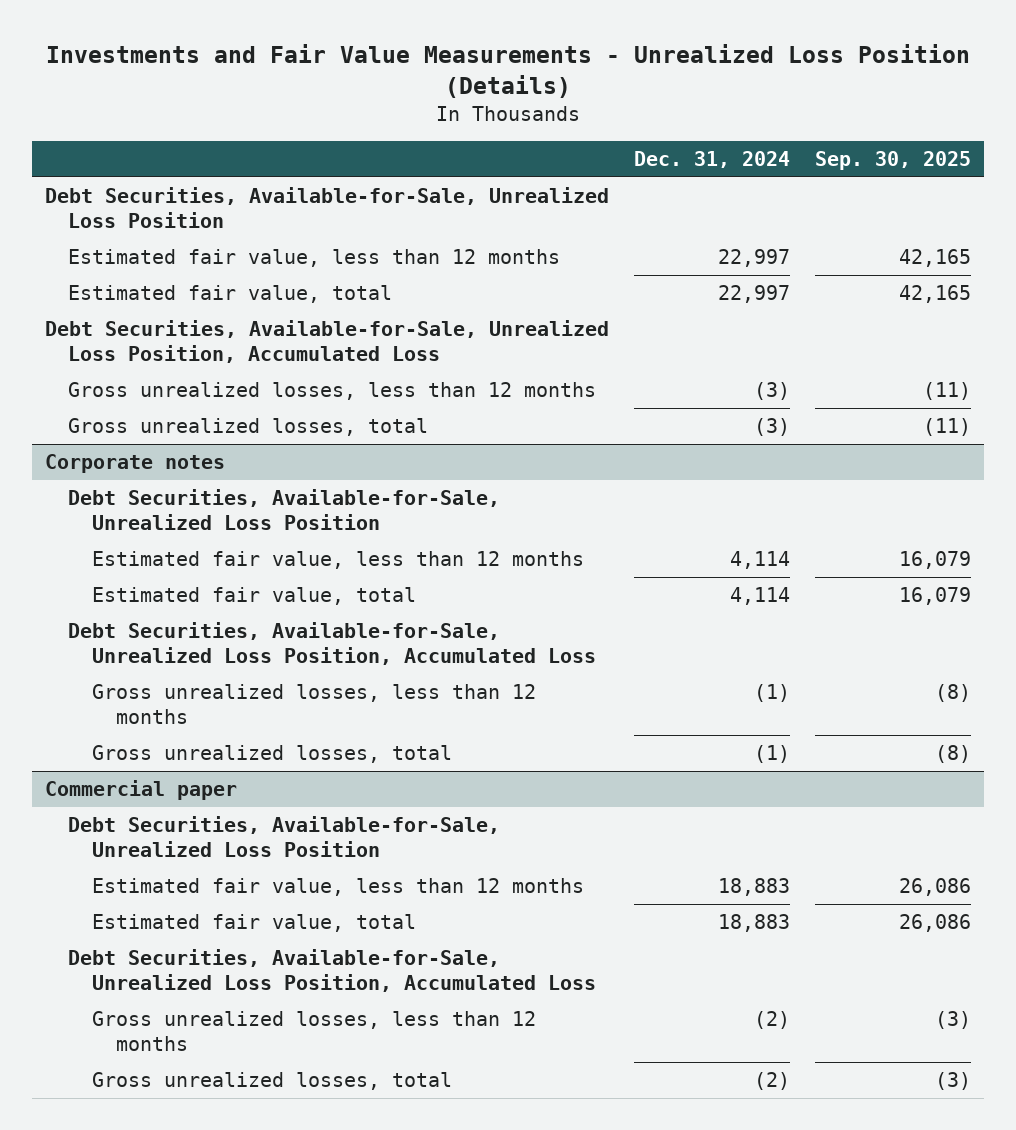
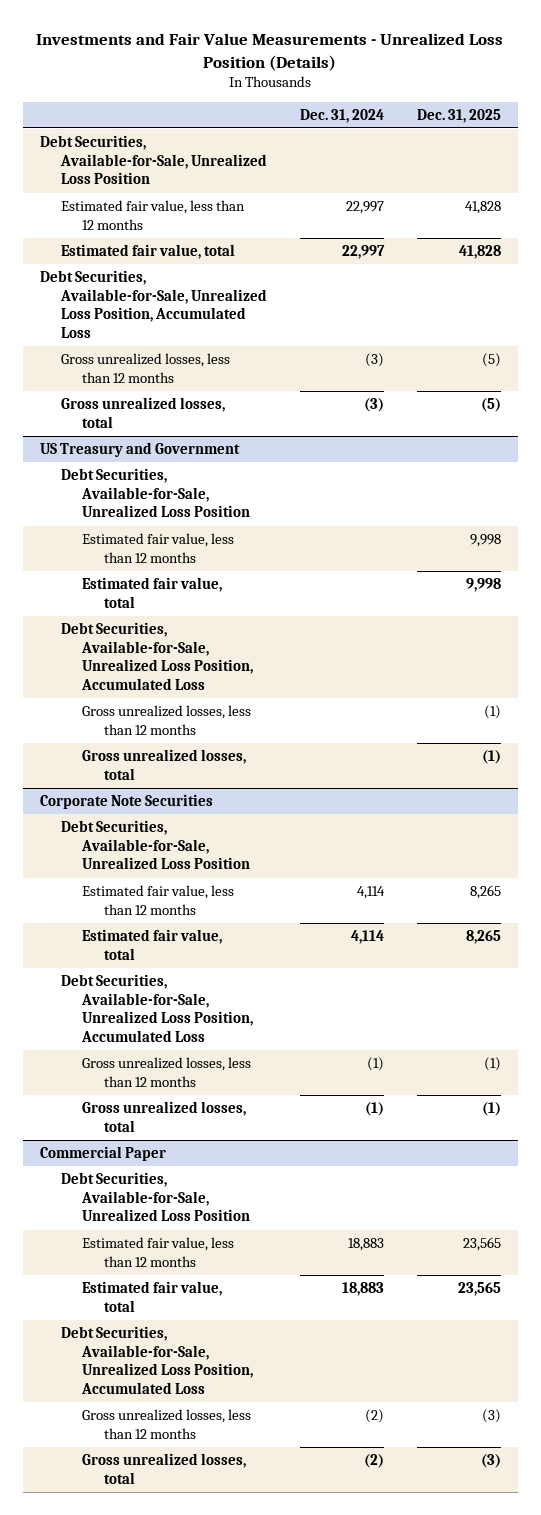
[815,151,972,171] Sep. 30, 2025 -> none
none -> [417,108,502,123] Dec. 31, 2025
[44,454,225,474] Corporate notes -> none
none -> [39,442,240,458] US Treasury and Government
none -> [82,533,235,563] Estimated fair value, less than 12 months
none -> [82,577,223,608] Estimated fair value, total
none -> [60,622,254,690] Debt Securities, Available-for-Sale, Unrealized Loss Position, Accumulated Loss
none -> [82,705,252,735] Gross unrealized losses, less than 12 months
none -> [82,749,247,780] Gross unrealized losses, total
none -> [39,794,213,810] Corporate Note Securities
none -> [60,820,251,870] Debt Securities, Available-for-Sale, Unrealized Loss Position
[44,780,237,801] Commercial paper -> [39,1146,166,1162] Commercial Paper

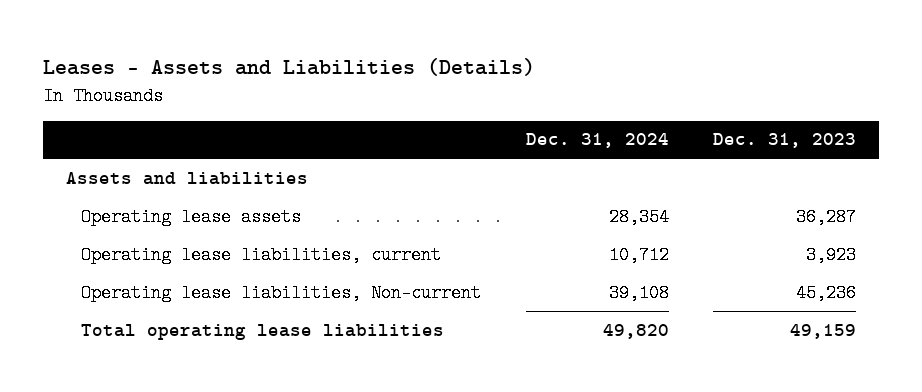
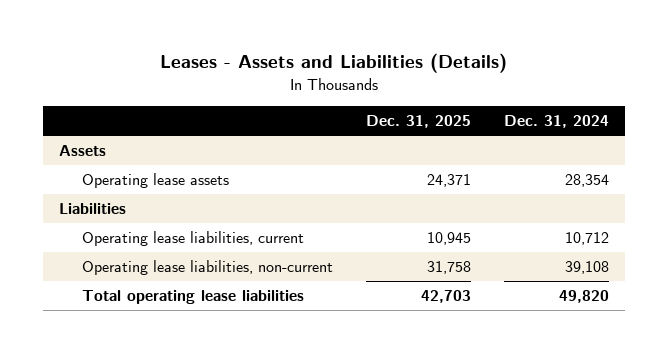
[713,133,857,149] Dec. 31, 2023 -> none
none -> [366,115,472,129] Dec. 31, 2025
[65,171,308,185] Assets and liabilities -> [59,145,107,157] Assets
none -> [59,203,127,215] Liabilities
[80,283,481,302] Operating lease liabilities, Non-current -> [82,260,334,276] Operating lease liabilities, non-current

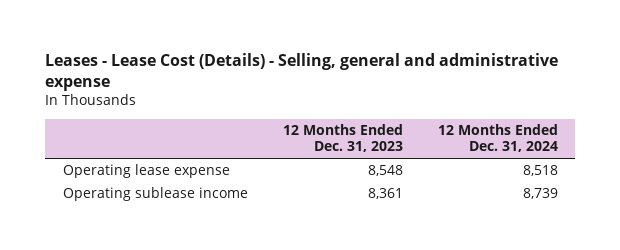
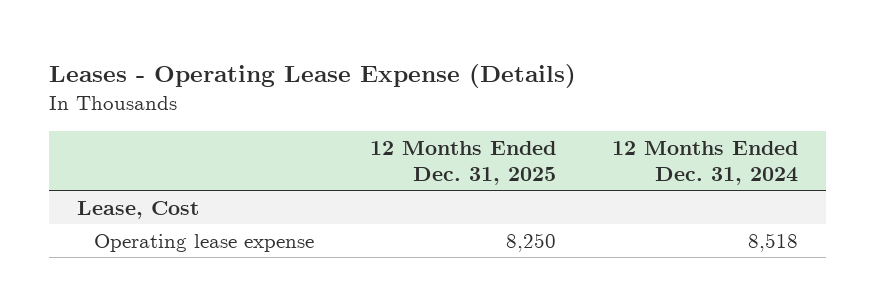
[44,52,558,91] Leases - Lease Cost (Details) - Selling, general and administrative expense -> [49,63,577,88] Leases - Operating Lease Expense (Details)
[282,123,403,153] 12 Months Ended Dec. 31, 2023 -> none
none -> [370,140,557,186] 12 Months Ended Dec. 31, 2025
none -> [77,200,200,219] Lease, Cost
[62,187,248,202] Operating sublease income -> none

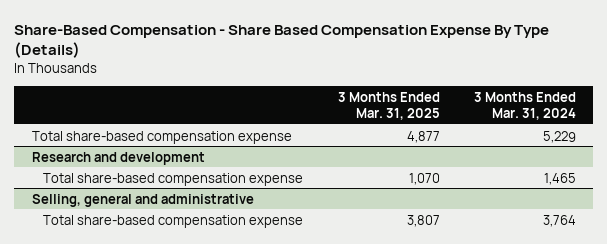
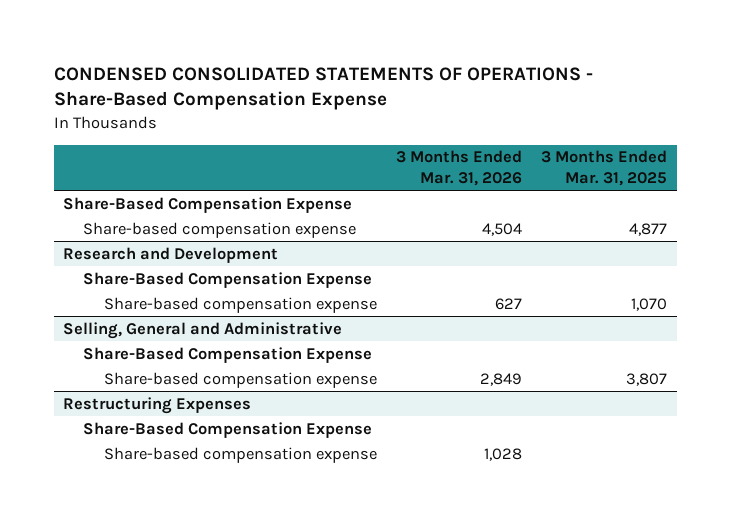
[14,24,550,59] Share-Based Compensation - Share Based Compensation Expense By Type (Details) -> [53,66,593,111] CONDENSED CONSOLIDATED STATEMENTS OF OPERATIONS - Share-Based Compensation Expense
[473,91,576,120] 3 Months Ended Mar. 31, 2024 -> none
none -> [395,150,522,186] 3 Months Ended Mar. 31, 2026
none -> [63,196,353,213] Share-Based Compensation Expense
[31,130,292,144] Total share-based compensation expense -> [83,221,357,238] Share-based compensation expense
[31,151,205,165] Research and development -> [63,246,279,263] Research and Development
none -> [83,271,373,288] Share-Based Compensation Expense
[43,172,304,186] Total share-based compensation expense -> [103,296,377,313] Share-based compensation expense
[31,193,254,207] Selling, general and administrative -> [63,321,343,339] Selling, General and Administrative
none -> [83,346,373,363] Share-Based Compensation Expense
[43,214,304,228] Total share-based compensation expense -> [103,371,377,388] Share-based compensation expense
none -> [63,396,252,414] Restructuring Expenses
none -> [83,421,373,438] Share-Based Compensation Expense
none -> [103,446,377,463] Share-based compensation expense

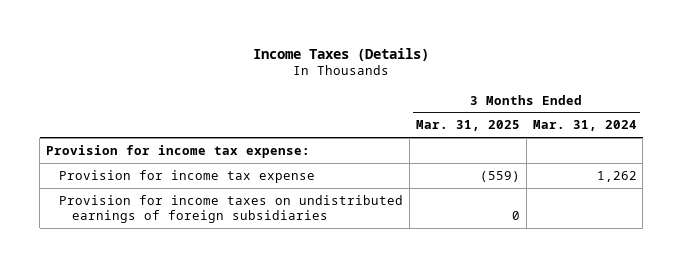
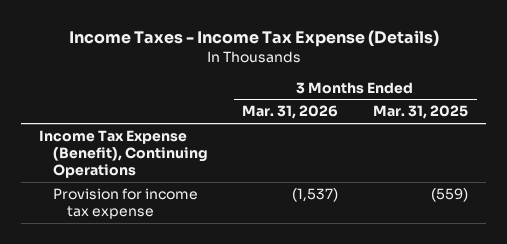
[253,47,430,61] Income Taxes (Details) -> [68,29,439,47] Income Taxes - Income Tax Expense (Details)
[532,120,637,132] Mar. 31, 2024 -> none
none -> [242,105,339,120] Mar. 31, 2026
[45,144,310,158] Provision for income tax expense: -> [38,129,208,179] Income Tax Expense (Benefit), Continuing Operations
[59,194,404,224] Provision for income taxes on undistributed earnings of foreign subsidiaries -> none

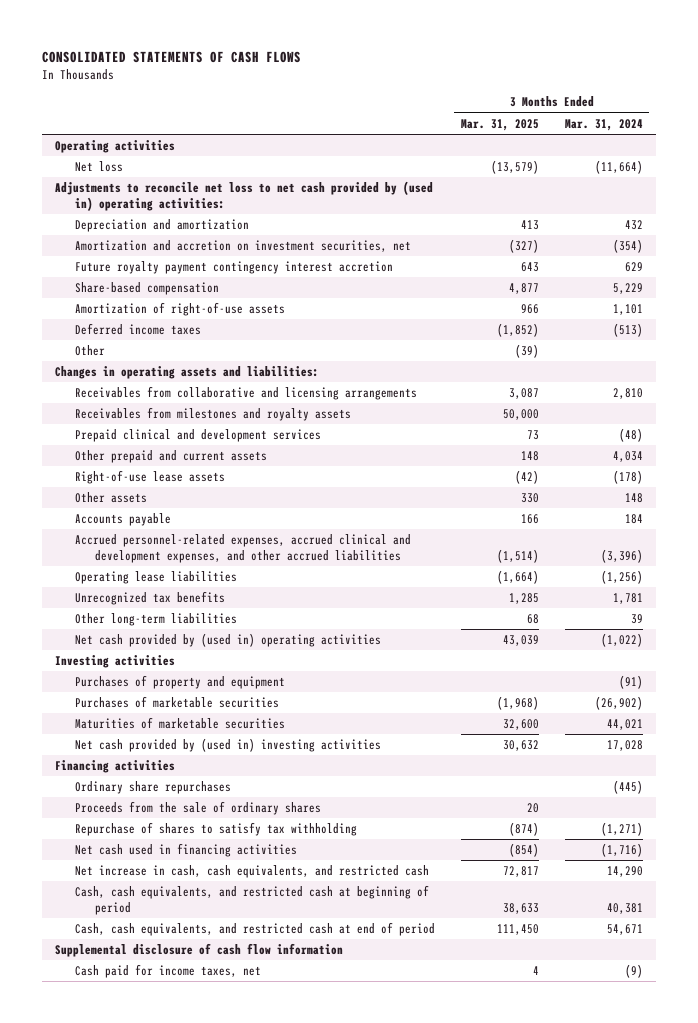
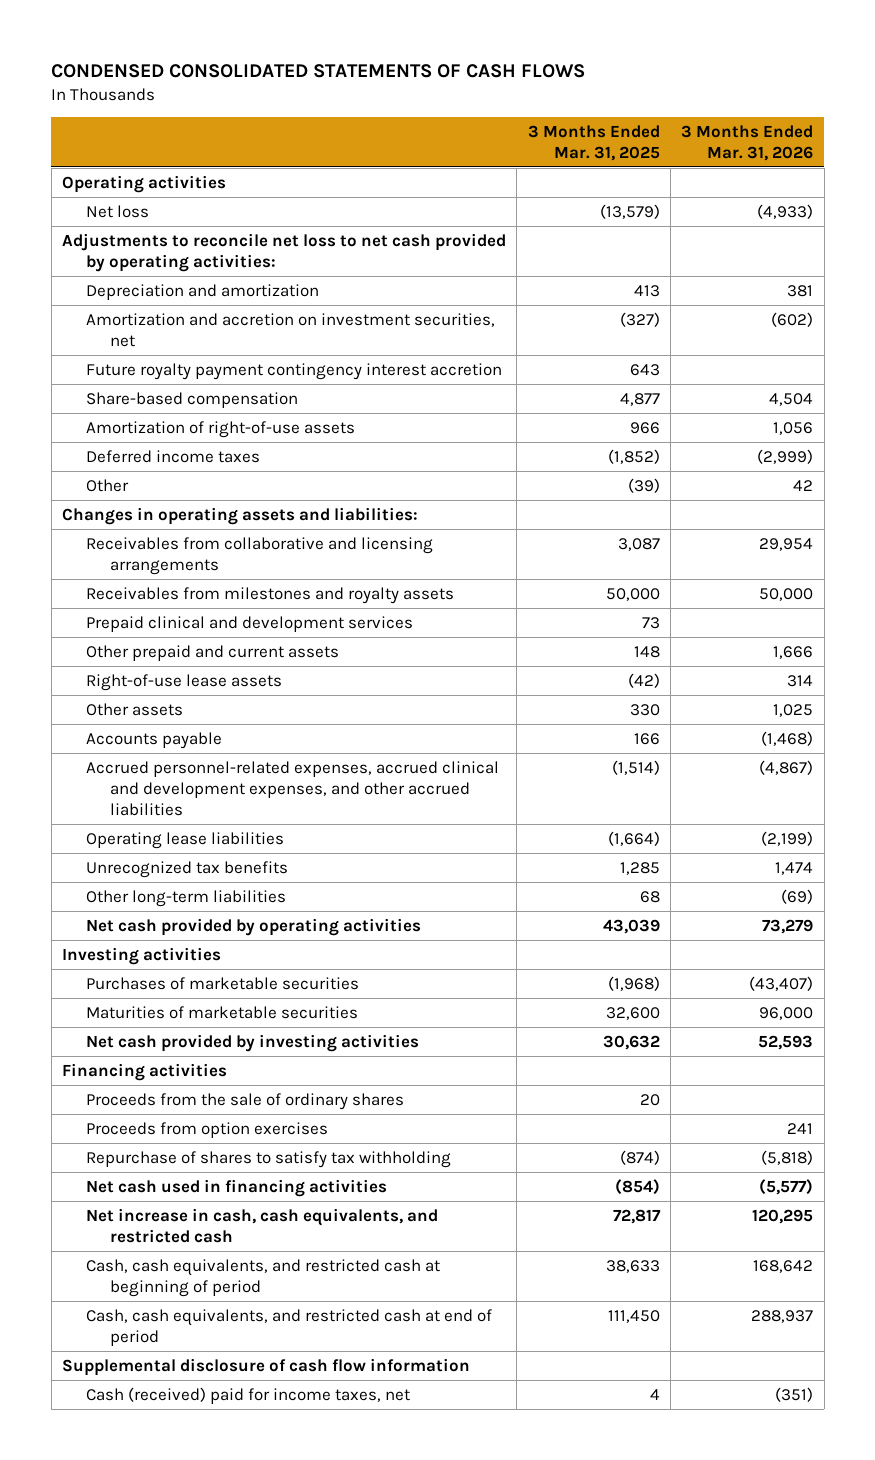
[41,50,301,63] CONSOLIDATED STATEMENTS OF CASH FLOWS -> [51,64,586,79] CONDENSED CONSOLIDATED STATEMENTS OF CASH FLOWS
[564,118,643,131] Mar. 31, 2024 -> none
none -> [681,124,814,161] 3 Months Ended Mar. 31, 2026
[54,181,433,211] Adjustments to reconcile net loss to net cash provided by (used in) operating activities: -> [61,232,506,273] Adjustments to reconcile net loss to net cash provided by operating activities:
[74,633,381,648] Net cash provided by (used in) operating activities -> [85,917,421,936] Net cash provided by operating activities
[74,675,285,690] Purchases of property and equipment -> none
[74,738,381,753] Net cash provided by (used in) investing activities -> [85,1033,419,1052] Net cash provided by investing activities
[74,781,231,795] Ordinary share repurchases -> none
none -> [85,1121,328,1138] Proceeds from option exercises
[74,964,261,979] Cash paid for income taxes, net -> [85,1386,410,1404] Cash (received) paid for income taxes, net

